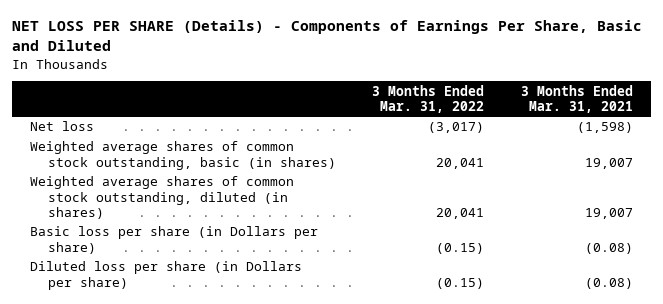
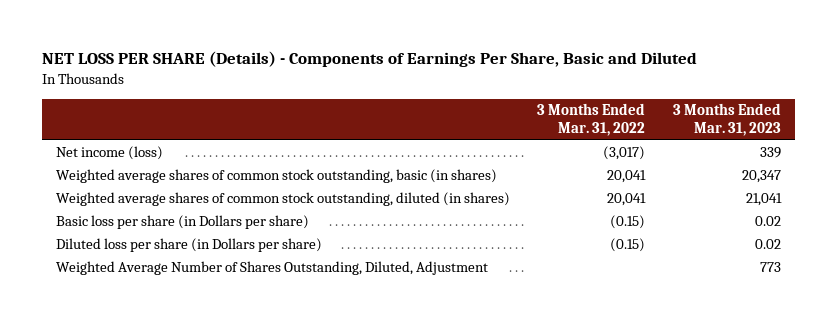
[521,84,634,113] 3 Months Ended Mar. 31, 2021 -> none
none -> [673,103,782,136] 3 Months Ended Mar. 31, 2023
[29,121,94,132] Net loss -> [55,145,163,160] Net income (loss)
none -> [55,260,488,275] Weighted Average Number of Shares Outstanding, Diluted, Adjustment

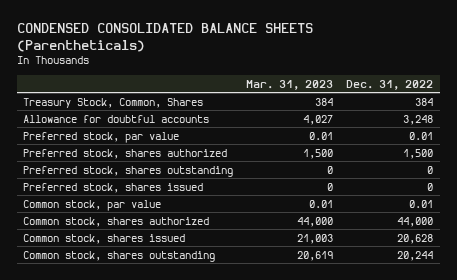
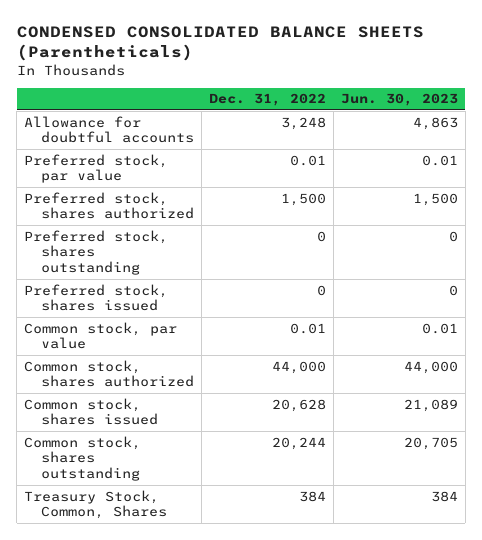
[246,79,334,90] Mar. 31, 2023 -> none
none -> [340,93,458,107] Jun. 30, 2023
[23,97,204,108] Treasury Stock, Common, Shares -> [23,489,168,520] Treasury Stock, Common, Shares

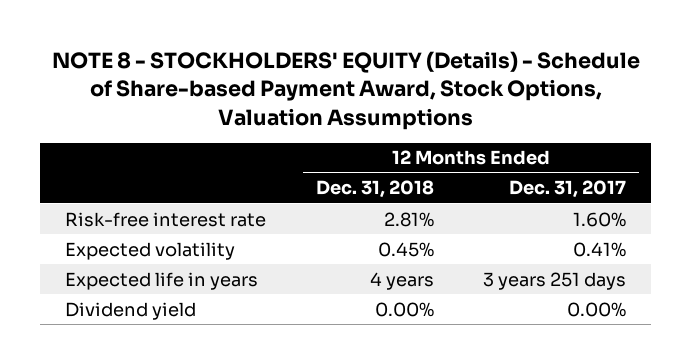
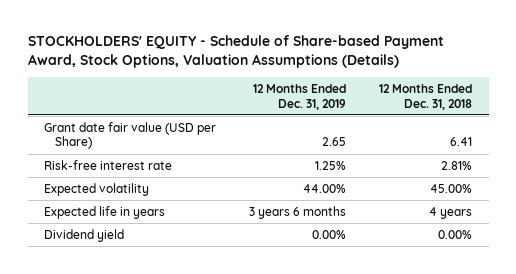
[51,51,640,130] NOTE 8 - STOCKHOLDERS' EQUITY (Details) - Schedule of Share-based Payment Award, Stock Options, Valuation Assumptions -> [27,35,444,69] STOCKHOLDERS' EQUITY - Schedule of Share-based Payment Award, Stock Options, Valuation Assumptions (Details)
[509,180,627,199] Dec. 31, 2017 -> none
none -> [253,83,347,110] 12 Months Ended Dec. 31, 2019
none -> [44,121,217,150] Grant date fair value (USD per Share)
[377,241,434,257] 0.45% -> [430,183,473,193] 45.00%

